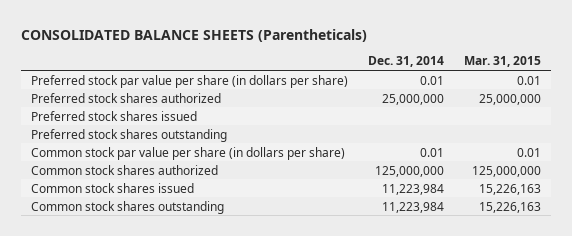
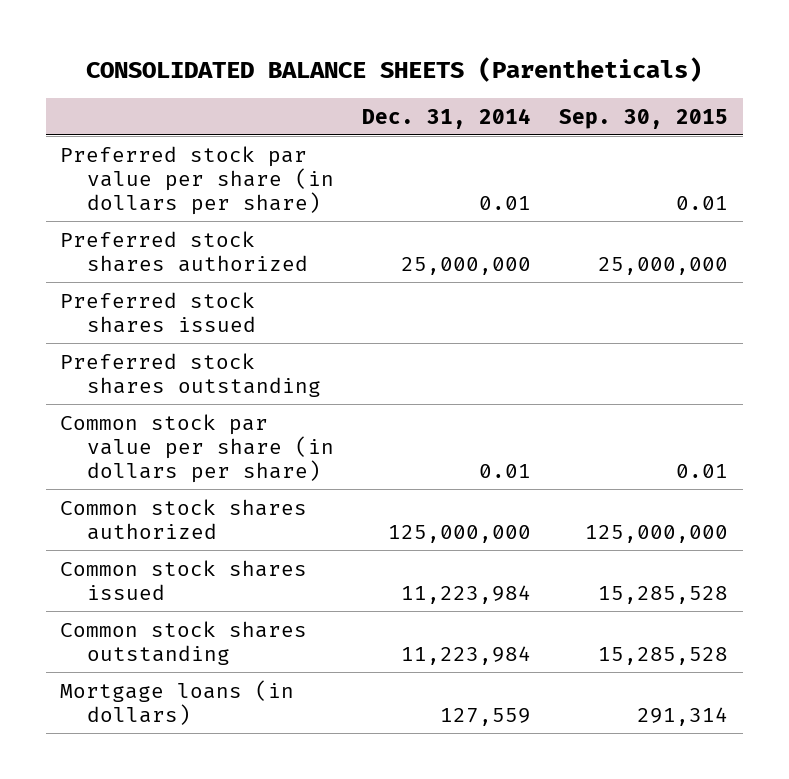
[464,56,542,68] Mar. 31, 2015 -> none
none -> [559,108,729,129] Sep. 30, 2015
none -> [60,679,295,725] Mortgage loans (in dollars)

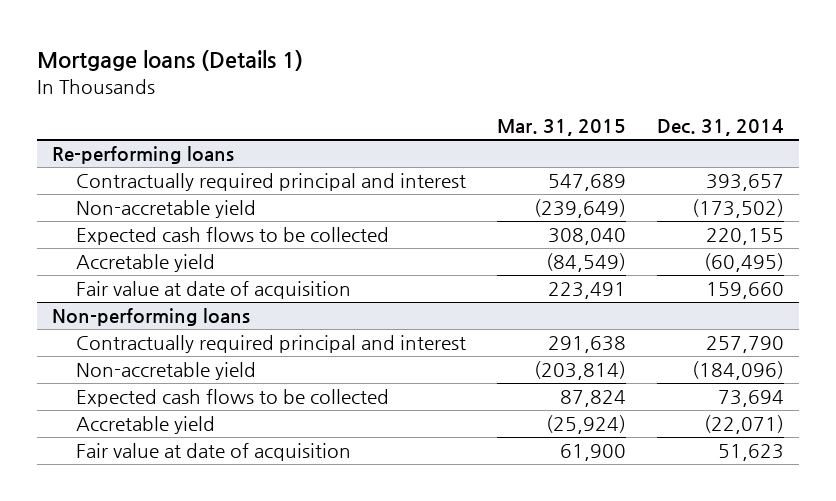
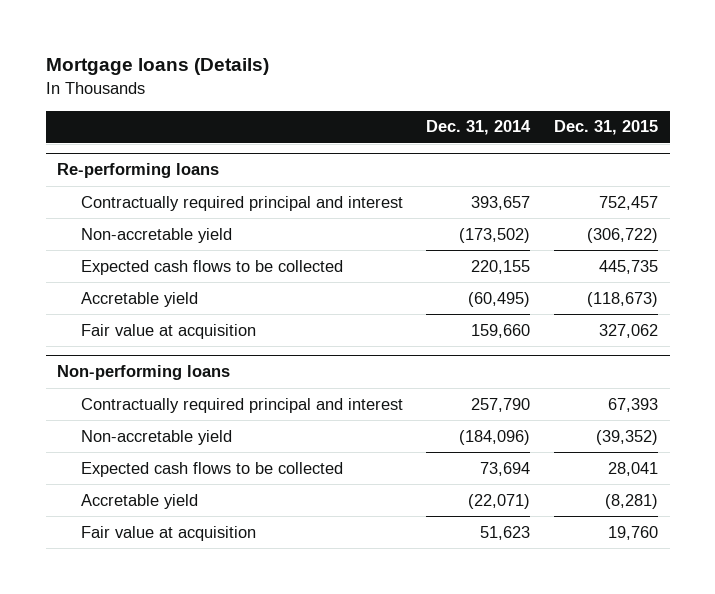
[36,49,303,71] Mortgage loans (Details 1) -> [45,58,269,76] Mortgage loans (Details)
[496,119,626,137] Mar. 31, 2015 -> none
none -> [553,120,658,136] Dec. 31, 2015
[75,281,351,300] Fair value at date of acquisition -> [80,323,256,339] Fair value at acquisition
[75,443,351,462] Fair value at date of acquisition -> [80,525,256,541] Fair value at acquisition

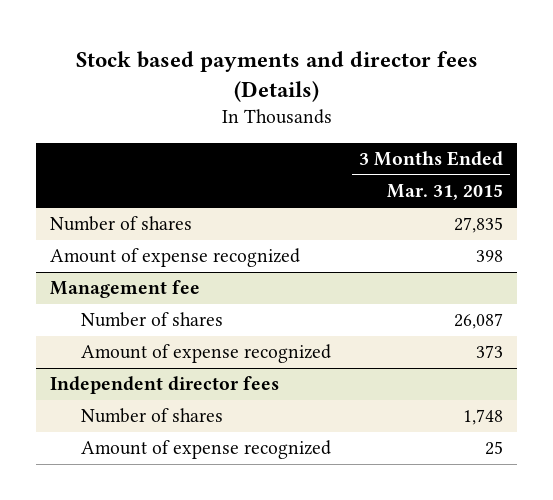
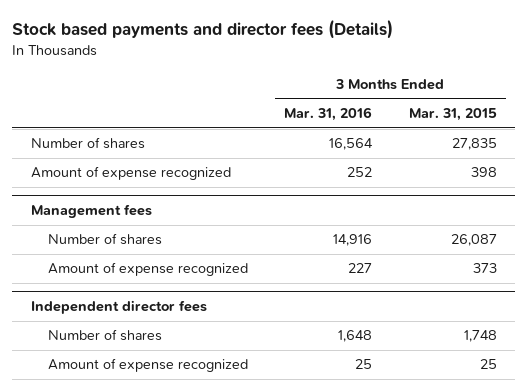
none -> [284,107,373,122] Mar. 31, 2016
[50,280,201,299] Management fee -> [30,204,152,219] Management fees

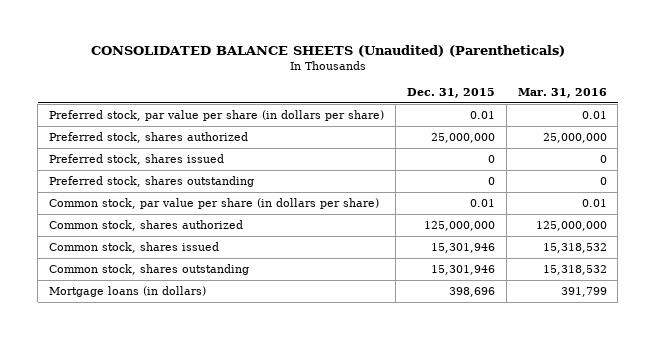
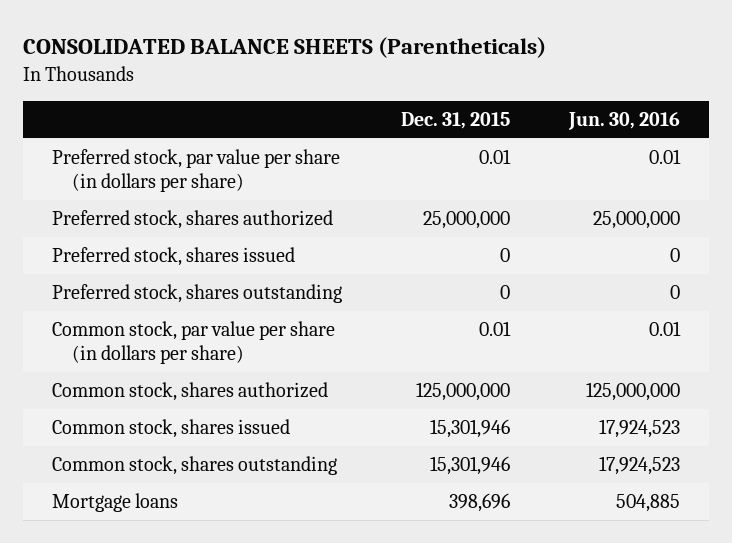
[90,44,565,57] CONSOLIDATED BALANCE SHEETS (Unaudited) (Parentheticals) -> [22,36,546,58] CONSOLIDATED BALANCE SHEETS (Parentheticals)
[517,87,607,98] Mar. 31, 2016 -> none
none -> [567,111,680,130] Jun. 30, 2016
[49,285,207,297] Mortgage loans (in dollars) -> [52,493,179,513] Mortgage loans

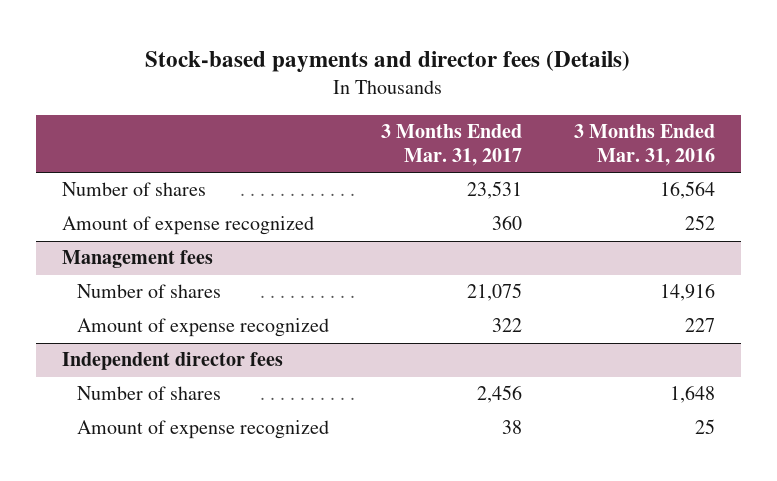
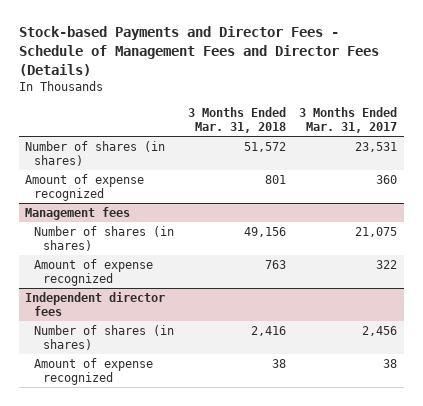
[145,51,631,73] Stock-based payments and director fees (Details) -> [18,26,379,76] Stock-based Payments and Director Fees - Schedule of Management Fees and Director Fees (Details)
[573,123,715,167] 3 Months Ended Mar. 31, 2016 -> none
none -> [187,107,286,134] 3 Months Ended Mar. 31, 2018
[62,182,207,197] Number of shares -> [25,140,166,167] Number of shares (in shares)
[76,284,221,299] Number of shares -> [34,225,175,252] Number of shares (in shares)
[76,386,221,401] Number of shares -> [34,324,175,351] Number of shares (in shares)

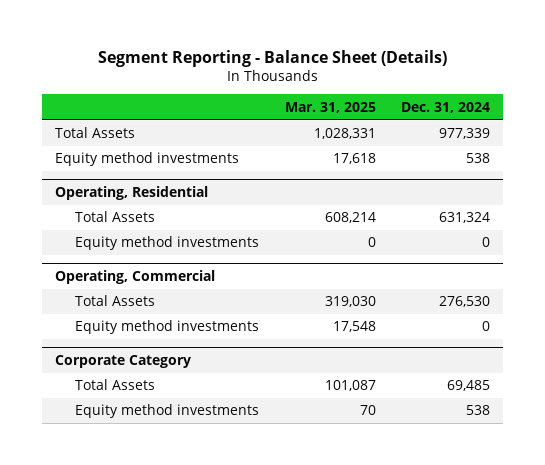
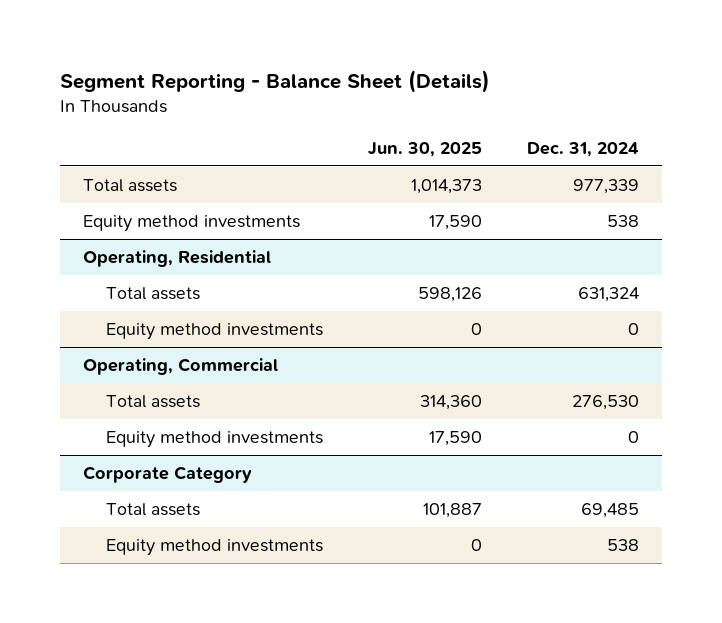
[284,101,376,113] Mar. 31, 2025 -> none
none -> [367,142,482,158] Jun. 30, 2025
[55,127,136,139] Total Assets -> [83,178,178,192] Total assets
[74,211,155,223] Total Assets -> [105,286,200,300] Total assets
[74,295,155,307] Total Assets -> [105,394,200,408] Total assets
[74,379,155,391] Total Assets -> [105,502,200,516] Total assets

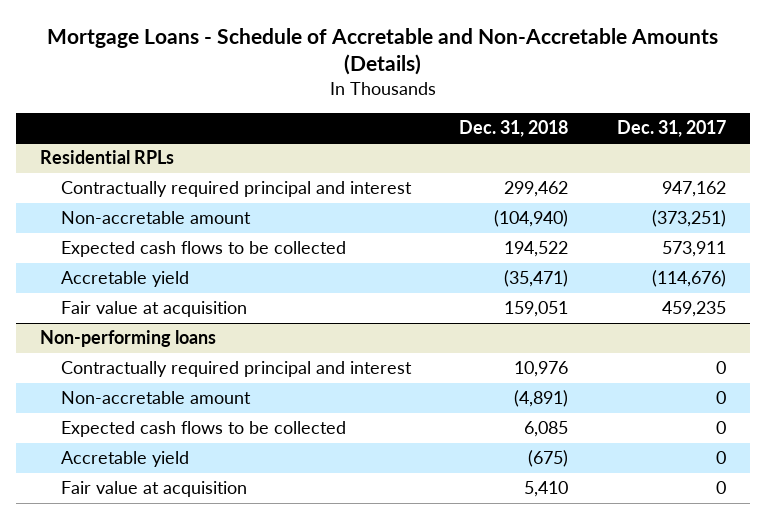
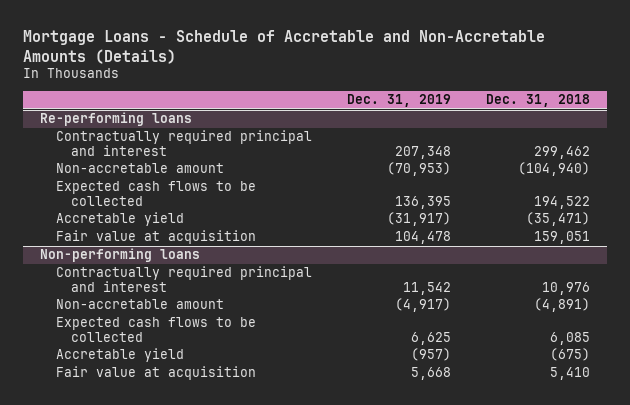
[616,119,726,137] Dec. 31, 2017 -> none
none -> [346,94,451,108] Dec. 31, 2019
[40,150,175,165] Residential RPLs -> [40,112,193,127] Re-performing loans

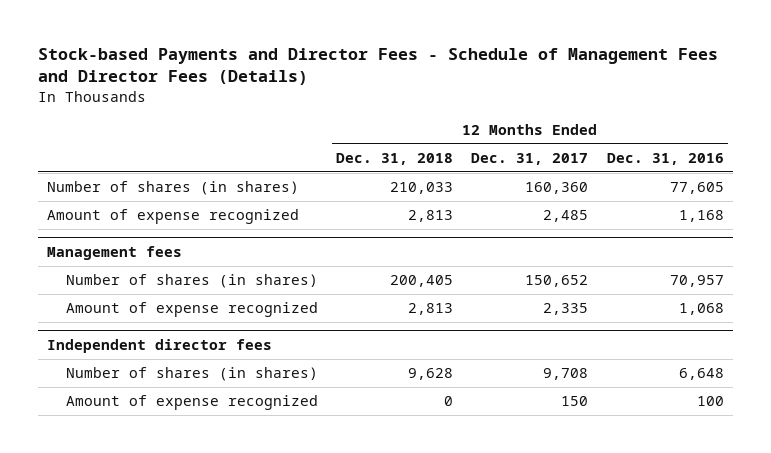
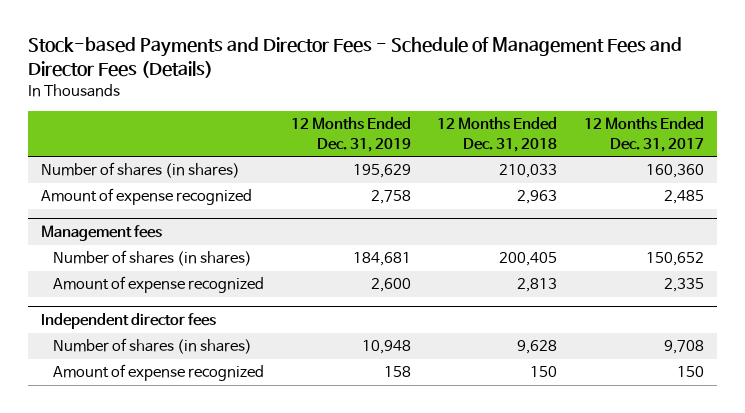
[606,152,724,165] Dec. 31, 2016 -> none
none -> [290,117,411,152] 12 Months Ended Dec. 31, 2019
[408,210,454,223] 2,813 -> [517,190,558,205] 2,963
[444,396,454,407] 0 -> [530,366,558,378] 150

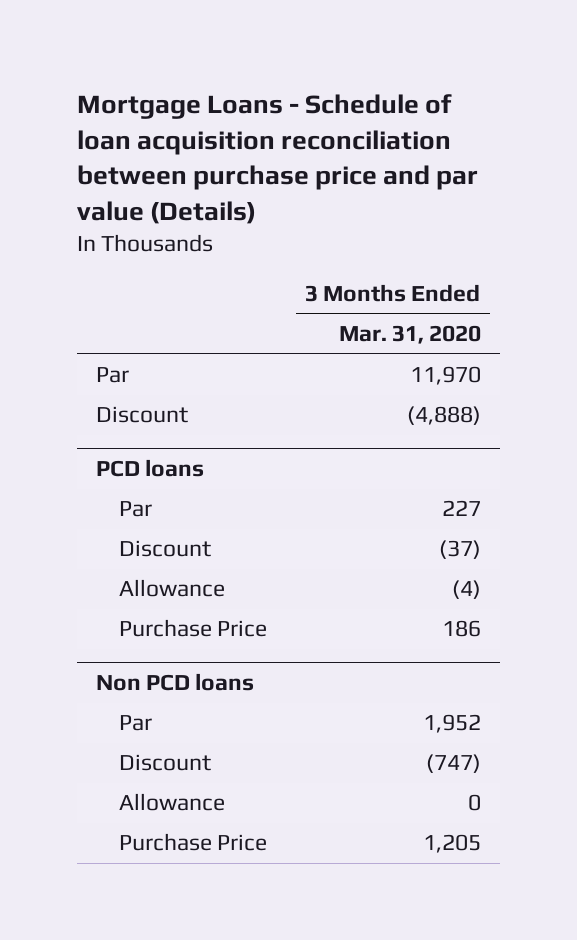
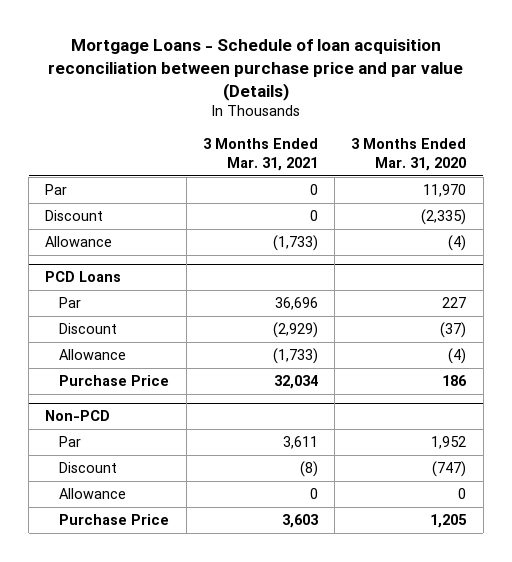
none -> [202,138,318,171] 3 Months Ended Mar. 31, 2021
[406,406,481,426] (4,888) -> [421,209,467,226] (2,335)
none -> [45,236,113,248] Allowance
[96,459,205,478] PCD loans -> [45,271,122,283] PCD Loans
[96,673,255,692] Non PCD loans -> [45,410,111,422] Non-PCD

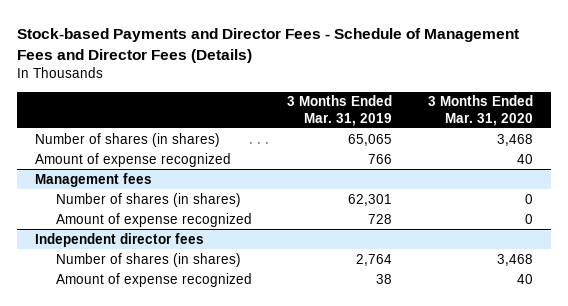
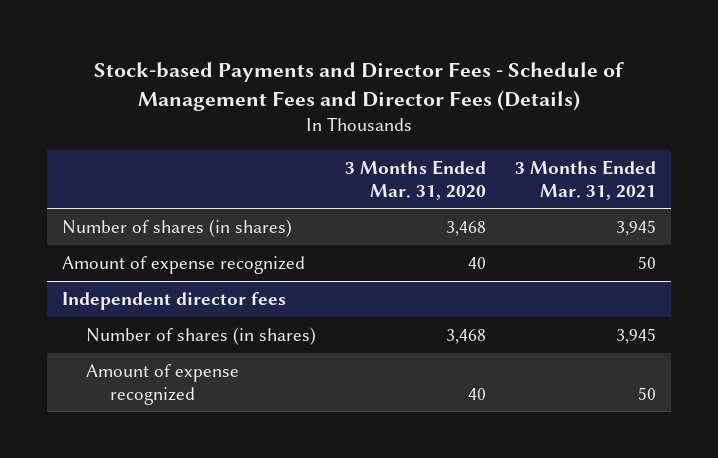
[287,95,393,126] 3 Months Ended Mar. 31, 2019 -> none
none -> [515,159,657,200] 3 Months Ended Mar. 31, 2021
[35,172,153,187] Management fees -> none
[55,192,241,207] Number of shares (in shares) -> none
[55,212,252,227] Amount of expense recognized -> none

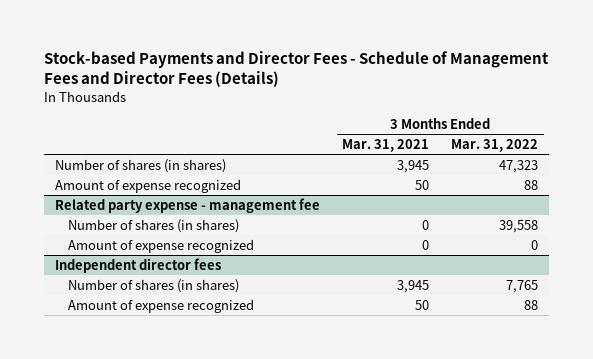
[345,159,487,200] 3 Months Ended Mar. 31, 2020 -> none
none -> [451,139,539,153] Mar. 31, 2022
none -> [55,197,321,213] Related party expense - management fee
none -> [68,218,240,233] Number of shares (in shares)
none -> [68,238,255,253] Amount of expense recognized

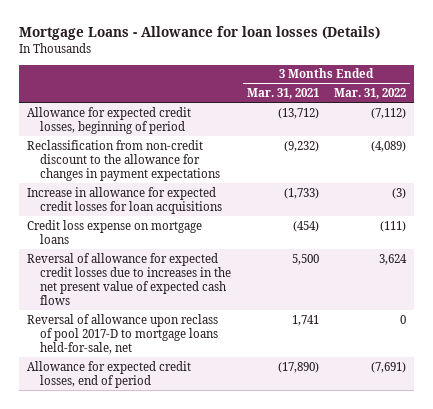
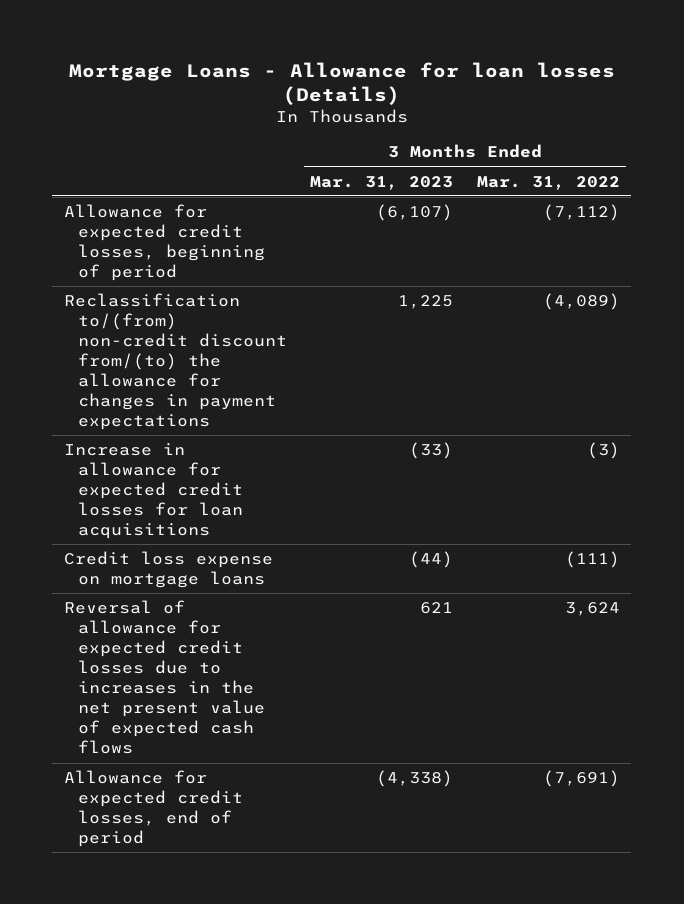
[246,87,319,99] Mar. 31, 2021 -> none
none -> [310,175,454,190] Mar. 31, 2023
[27,139,221,181] Reclassification from non-credit discount to the allowance for changes in payment expectations -> [64,293,287,431] Reclassification to/(from) non-credit discount from/(to) the allowance for changes in payment expectations
[27,313,219,354] Reversal of allowance upon reclass of pool 2017-D to mortgage loans held-for-sale, net -> none

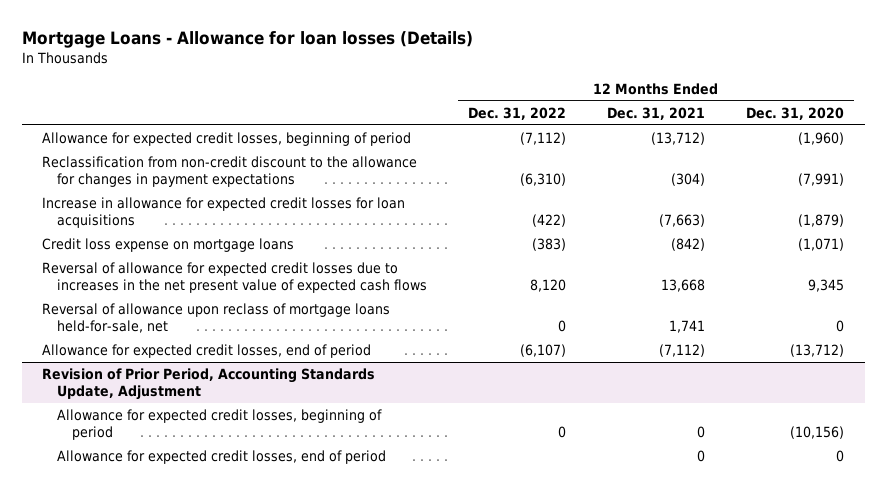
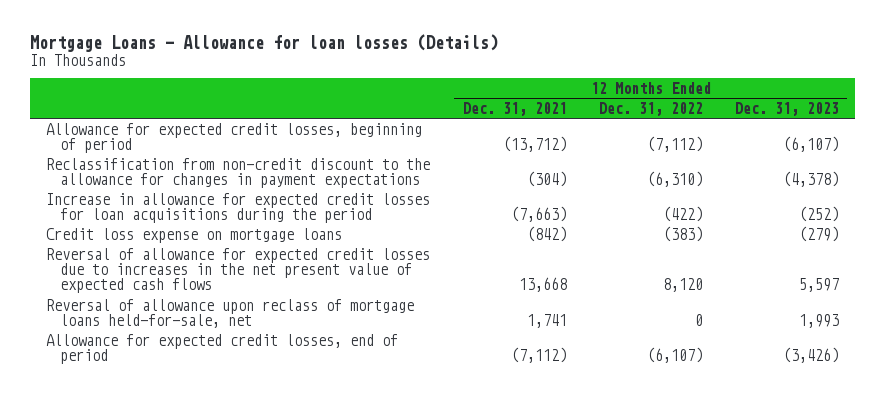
[746,107,845,121] Dec. 31, 2020 -> none
none -> [735,101,840,116] Dec. 31, 2023
[42,197,406,228] Increase in allowance for expected credit losses for loan acquisitions -> [46,192,431,224] Increase in allowance for expected credit losses for loan acquisitions during the period
[42,368,376,400] Revision of Prior Period, Accounting Standards Update, Adjustment -> none
[57,409,383,440] Allowance for expected credit losses, beginning of period -> none
[57,450,387,465] Allowance for expected credit losses, end of period -> none

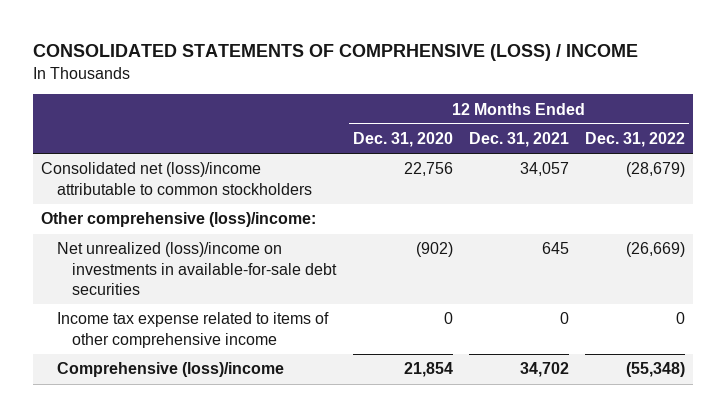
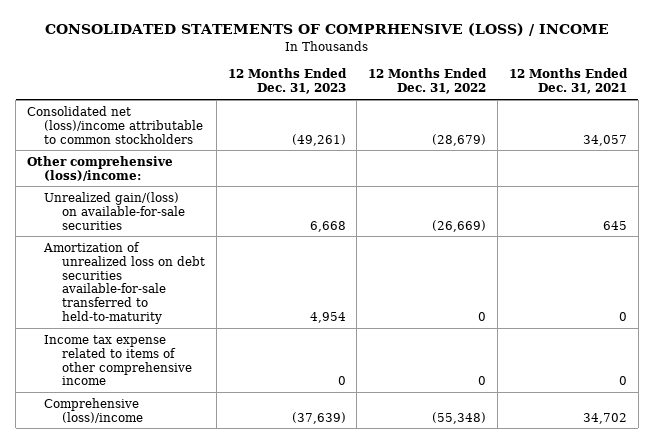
[352,132,453,148] Dec. 31, 2020 -> none
none -> [227,68,347,95] 12 Months Ended Dec. 31, 2023
[56,242,338,296] Net unrealized (loss)/income on investments in available-for-sale debt securities -> [44,191,185,230] Unrealized gain/(loss) on available-for-sale securities
none -> [43,241,205,325] Amortization of unrealized loss on debt securities available-for-sale transferred to held-to-maturity

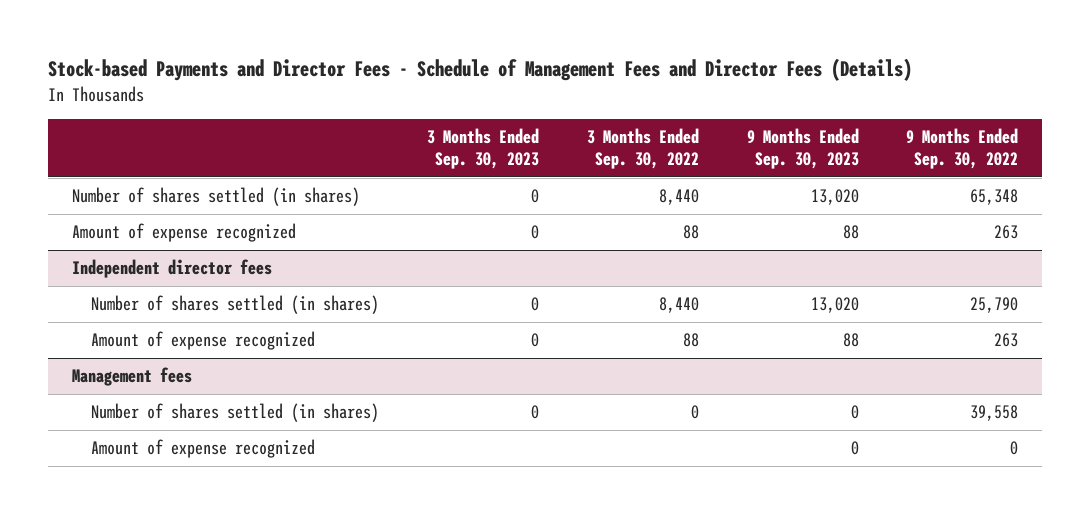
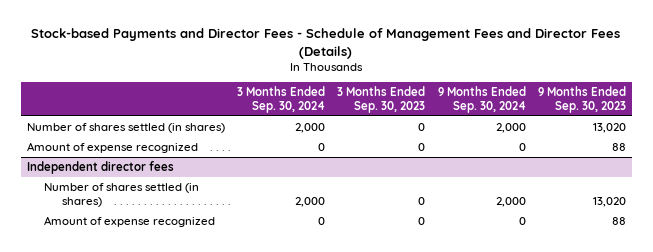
[586,127,699,170] 3 Months Ended Sep. 30, 2022 -> none
[906,127,1019,170] 9 Months Ended Sep. 30, 2022 -> none
none -> [237,86,326,113] 3 Months Ended Sep. 30, 2024
none -> [437,86,526,113] 9 Months Ended Sep. 30, 2024
[72,367,193,387] Management fees -> none
[91,403,380,423] Number of shares settled (in shares) -> none
[91,439,316,459] Amount of expense recognized -> none

